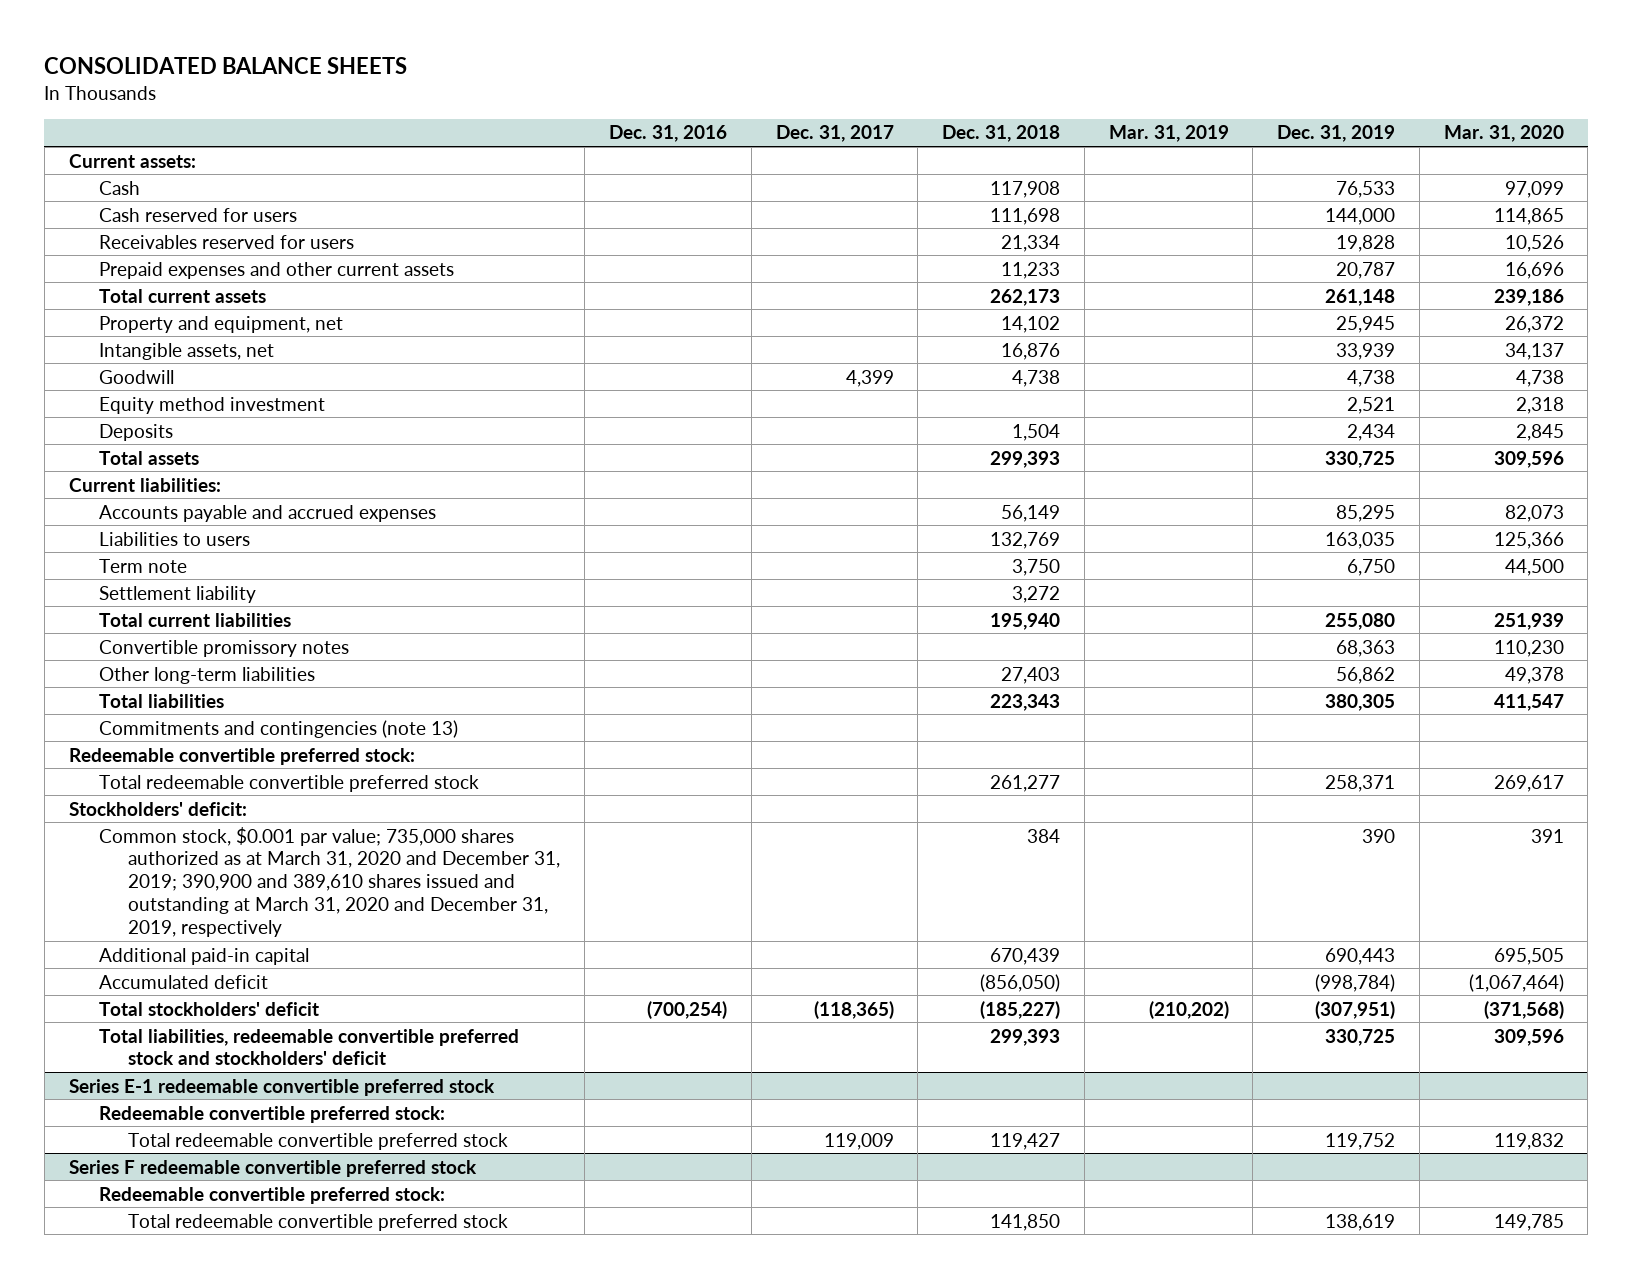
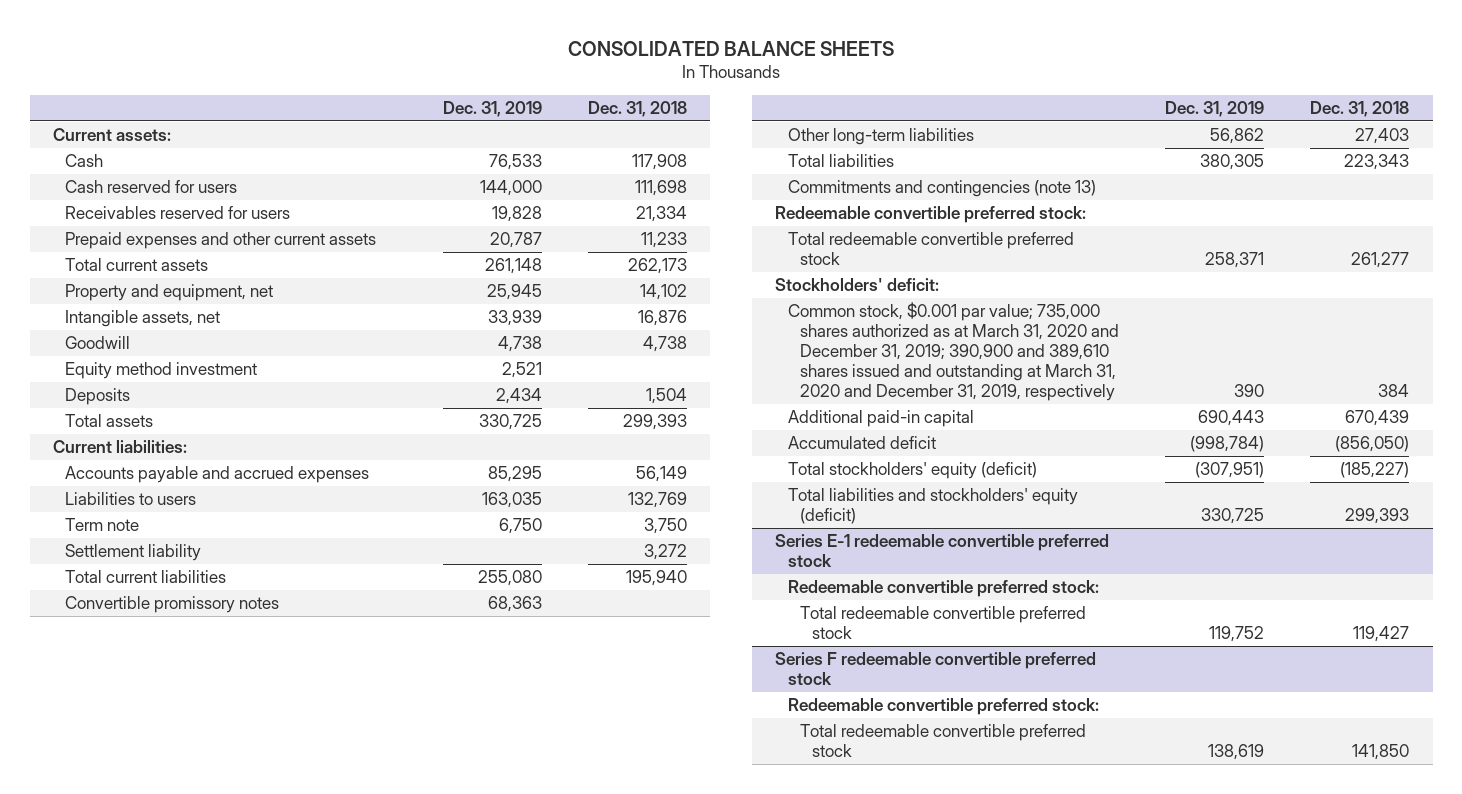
[608,125,727,143] Dec. 31, 2016 -> none
[775,125,894,143] Dec. 31, 2017 -> none
[1108,125,1229,143] Mar. 31, 2019 -> none
[1443,125,1564,143] Mar. 31, 2020 -> none
[98,1001,319,1016] Total stockholders' deficit -> [787,461,1037,479] Total stockholders' equity (deficit)
[98,1028,519,1066] Total liabilities, redeemable convertible preferred stock and stockholders' deficit -> [787,487,1078,525] Total liabilities and stockholders' equity (deficit)

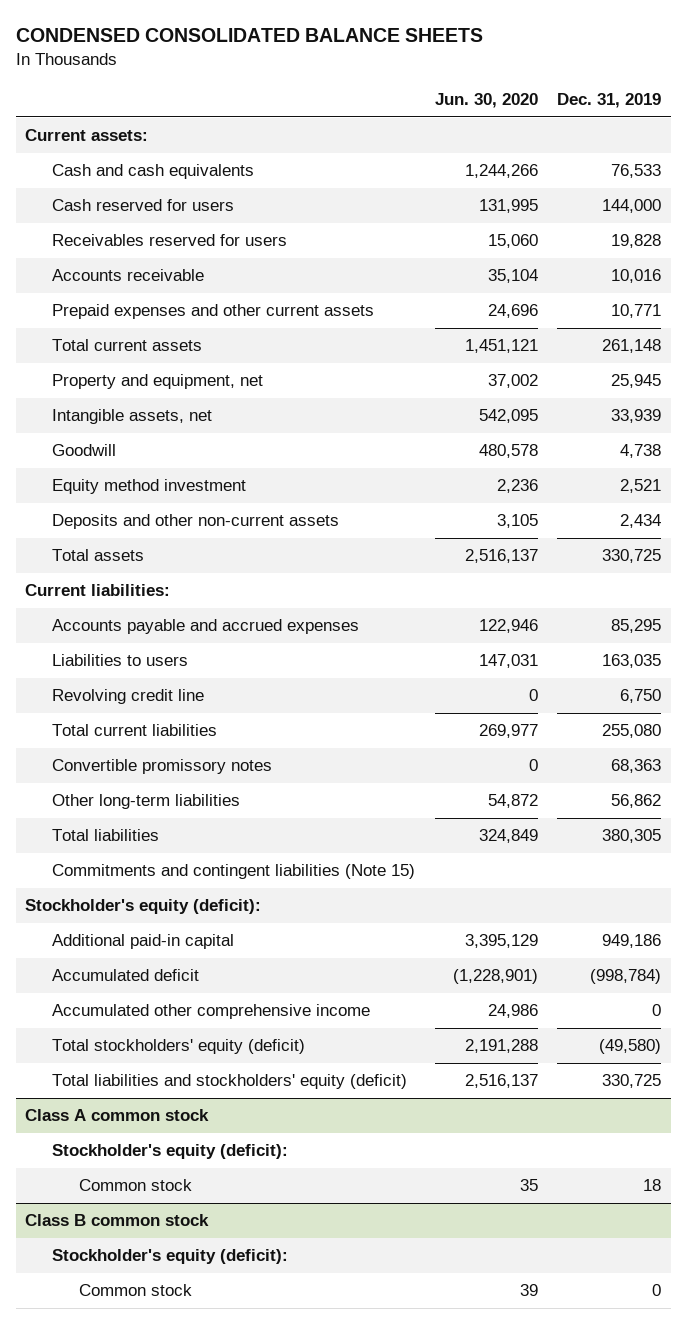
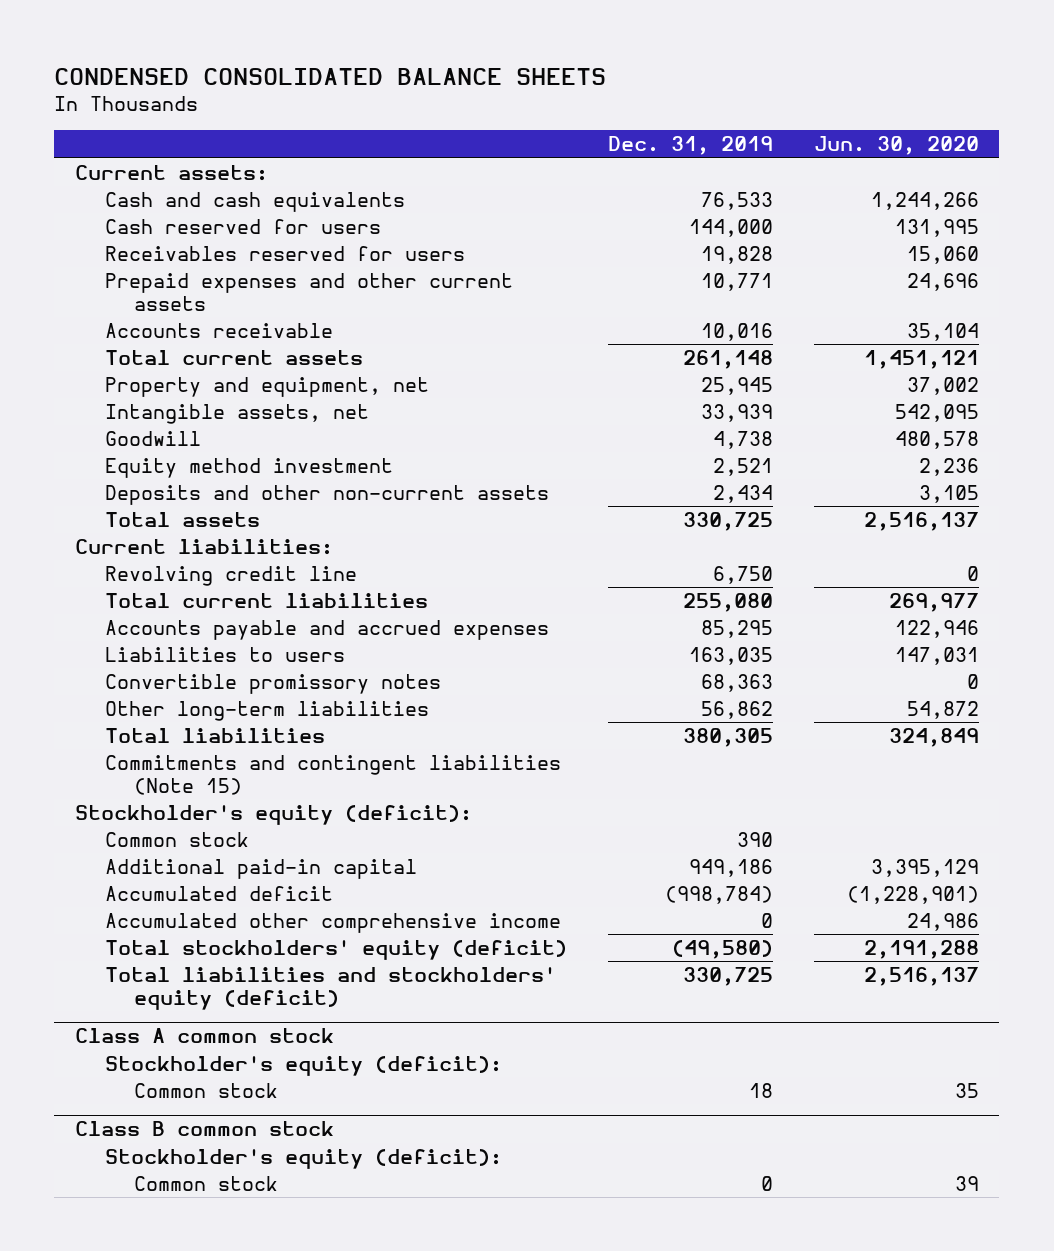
[52,269,205,282] Accounts receivable -> [104,323,333,339] Accounts receivable
[52,619,360,635] Accounts payable and accrued expenses -> [104,620,549,641] Accounts payable and accrued expenses
[52,654,189,667] Liabilities to users -> [104,647,345,663] Liabilities to users
none -> [104,832,249,848] Common stock

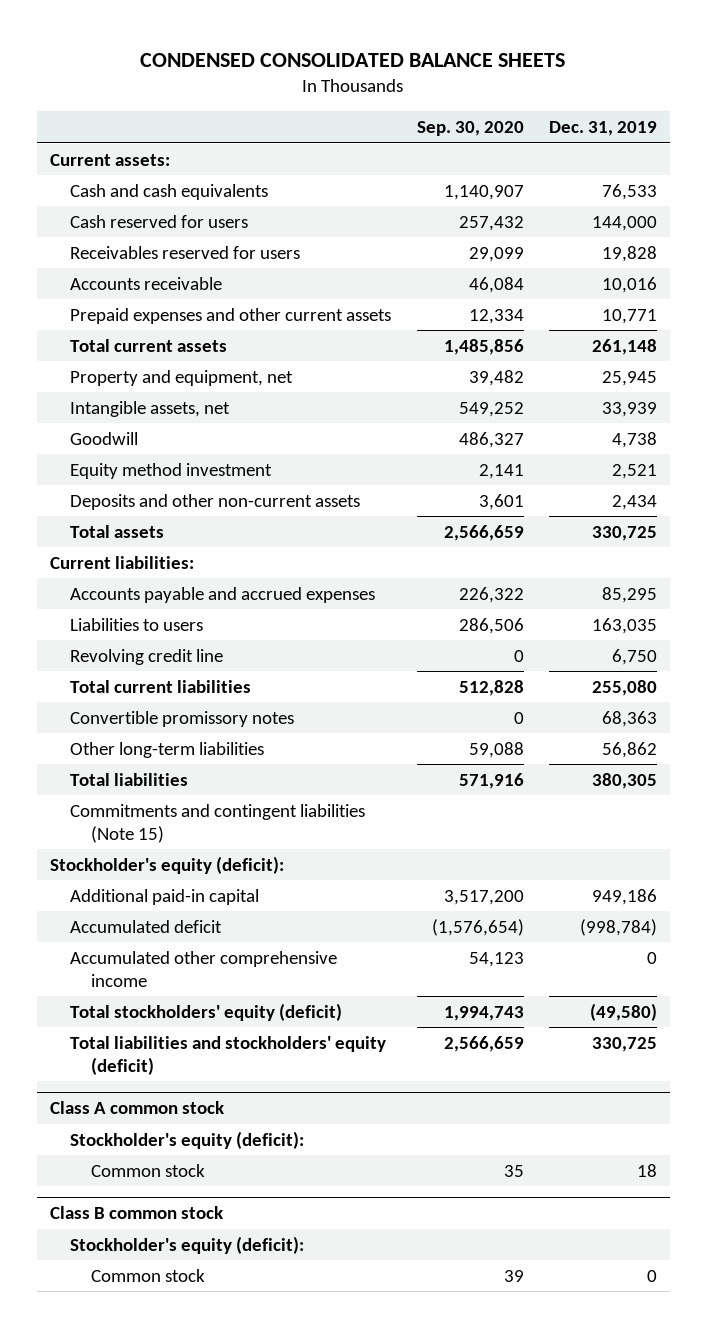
[813,136,979,156] Jun. 30, 2020 -> none
none -> [416,121,524,137] Sep. 30, 2020
[104,273,513,311] Prepaid expenses and other current assets -> [70,307,392,324] Prepaid expenses and other current assets
[104,566,357,587] Revolving credit line -> [70,648,224,665] Revolving credit line
[104,593,428,609] Total current liabilities -> [70,679,252,693] Total current liabilities
[104,832,249,848] Common stock -> none

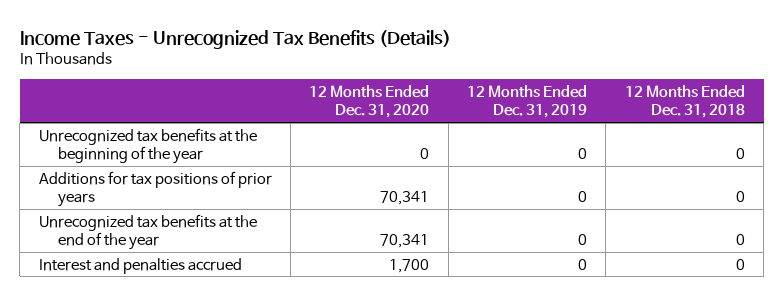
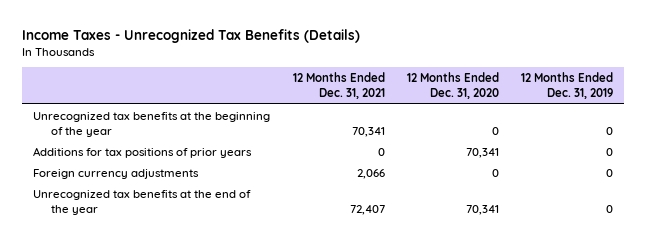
[624,85,745,119] 12 Months Ended Dec. 31, 2018 -> none
none -> [292,72,385,100] 12 Months Ended Dec. 31, 2021
none -> [33,168,200,179] Foreign currency adjustments
[38,257,242,274] Interest and penalties accrued -> none

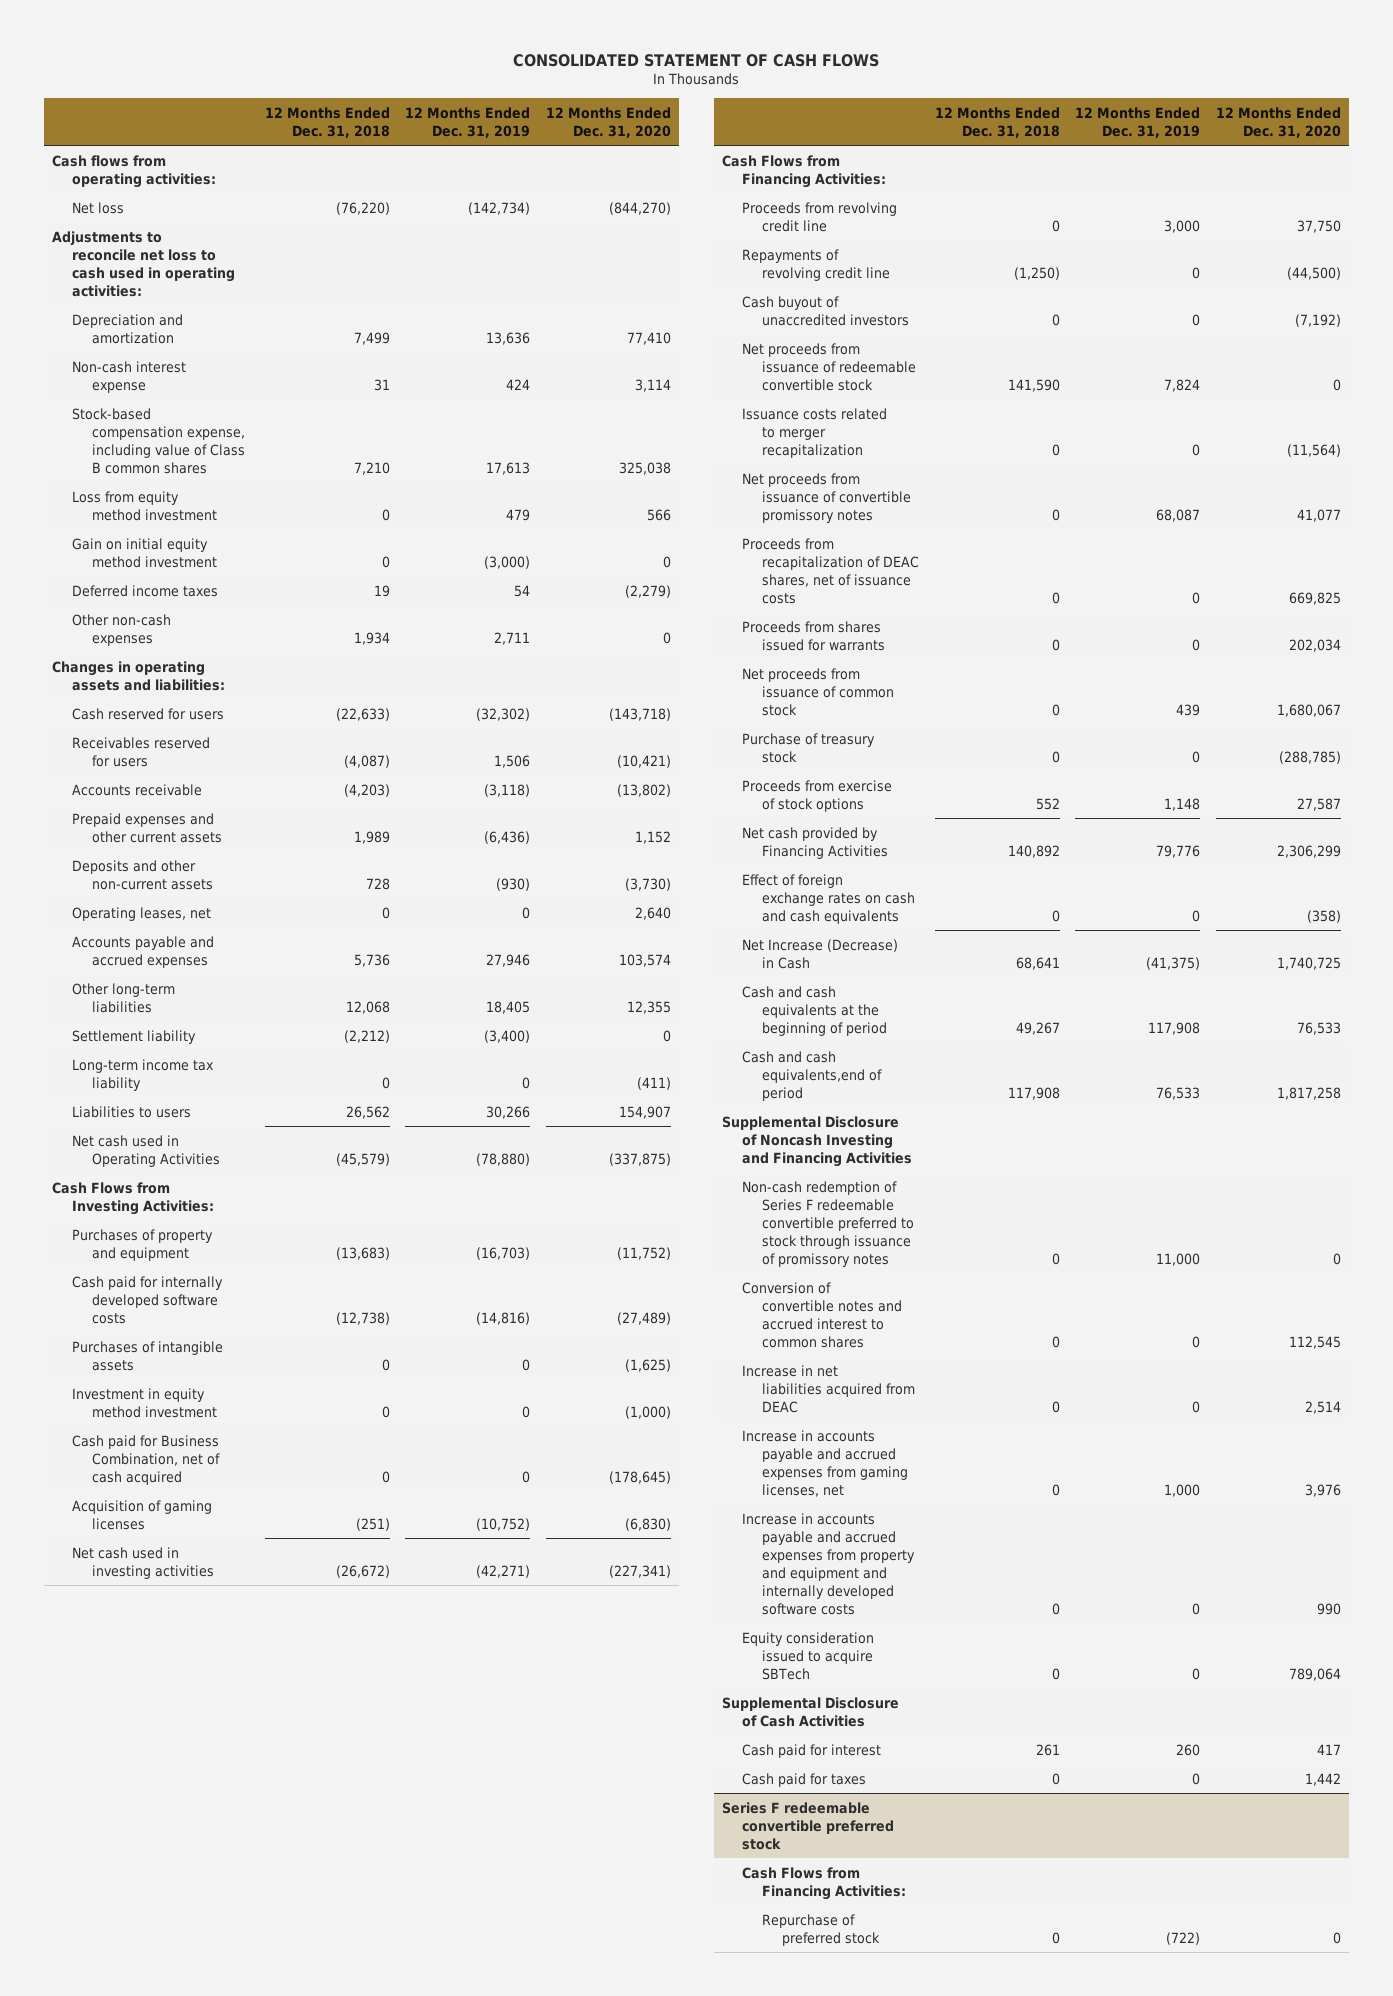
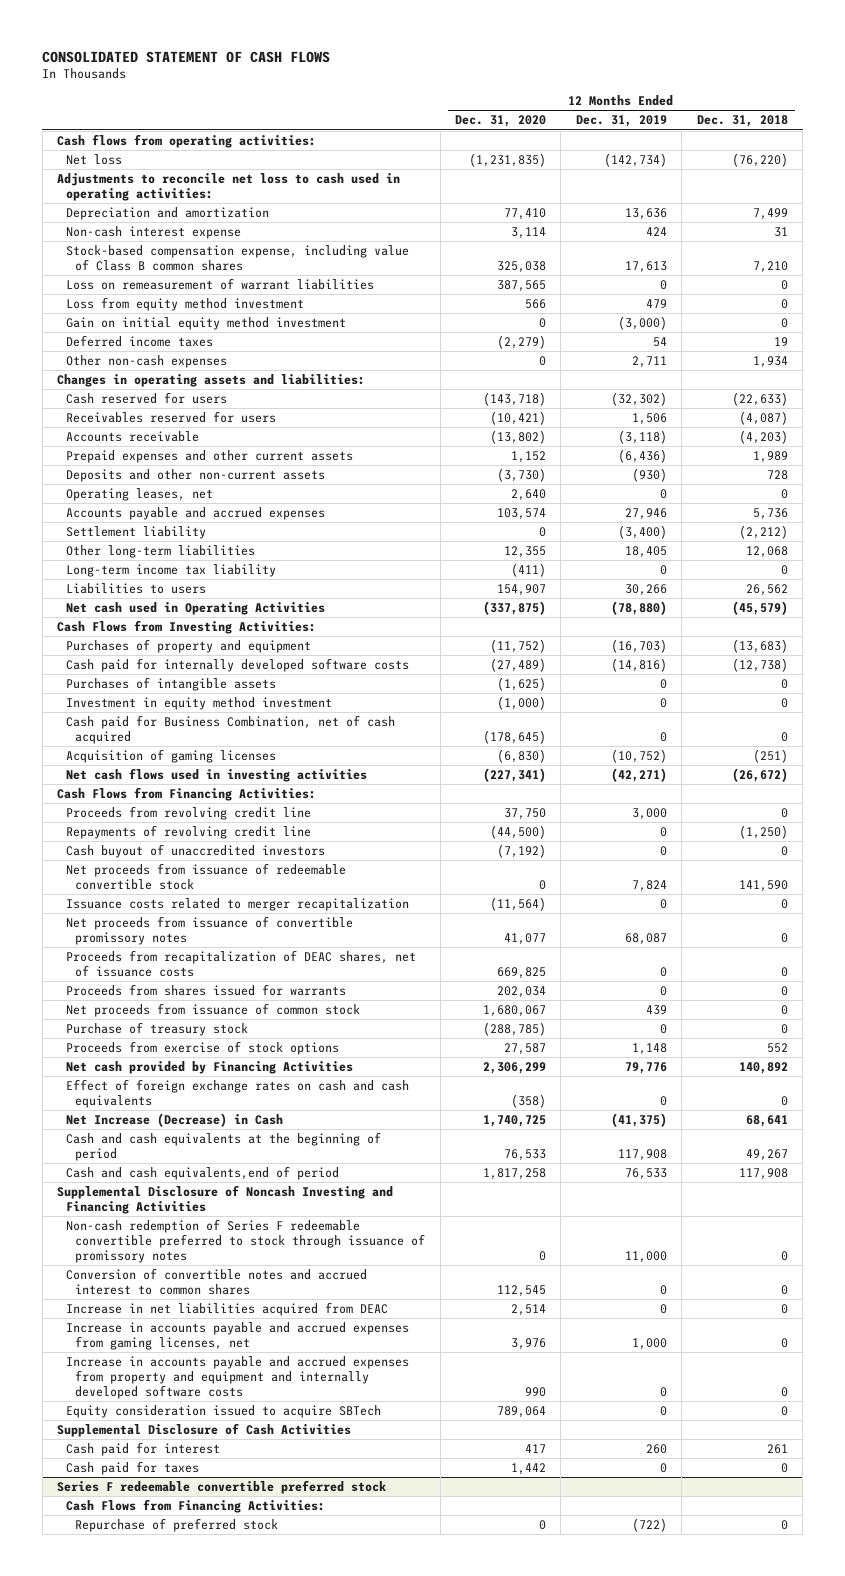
[609,201,672,215] (844,270) -> [469,153,547,168] (1,231,835)
none -> [66,278,375,291] Loss on remeasurement of warrant liabilities
[71,982,175,1013] Other long-term liabilities -> [66,545,256,559] Other long-term liabilities
[71,1546,215,1579] Net cash used in investing activities -> [66,768,368,783] Net cash flows used in investing activities

